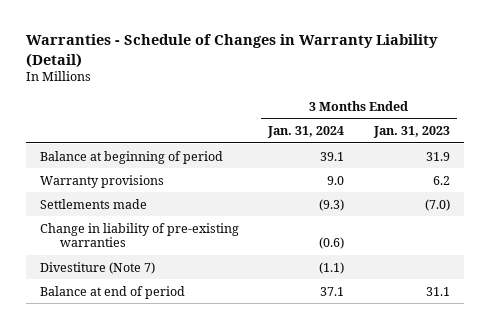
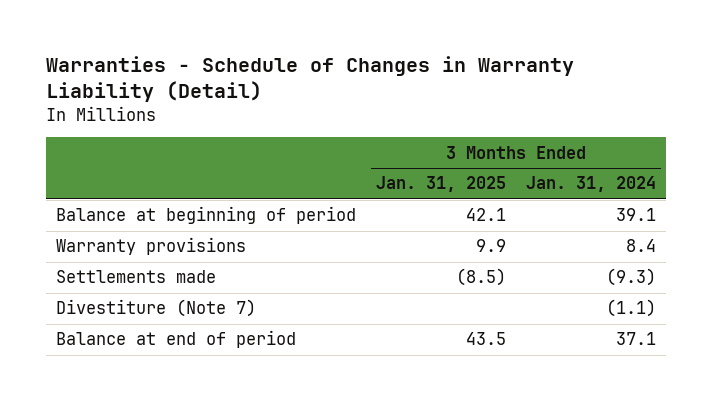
[372,125,450,138] Jan. 31, 2023 -> none
none -> [375,176,506,193] Jan. 31, 2025
[327,175,345,185] 9.0 -> [625,239,656,253] 8.4
[40,222,240,248] Change in liability of pre-existing warranties -> none

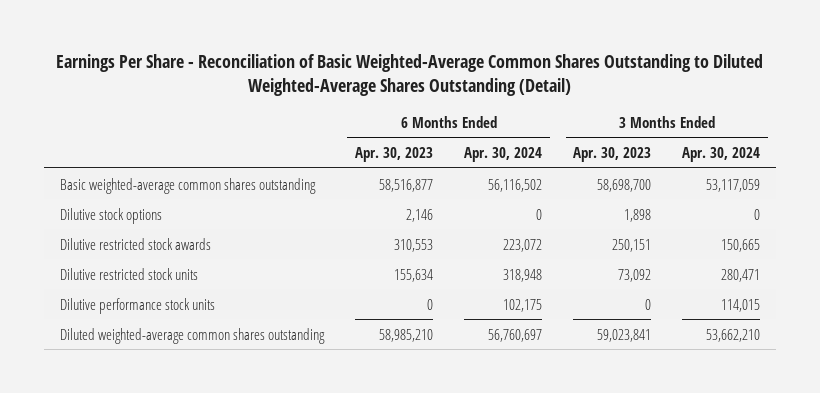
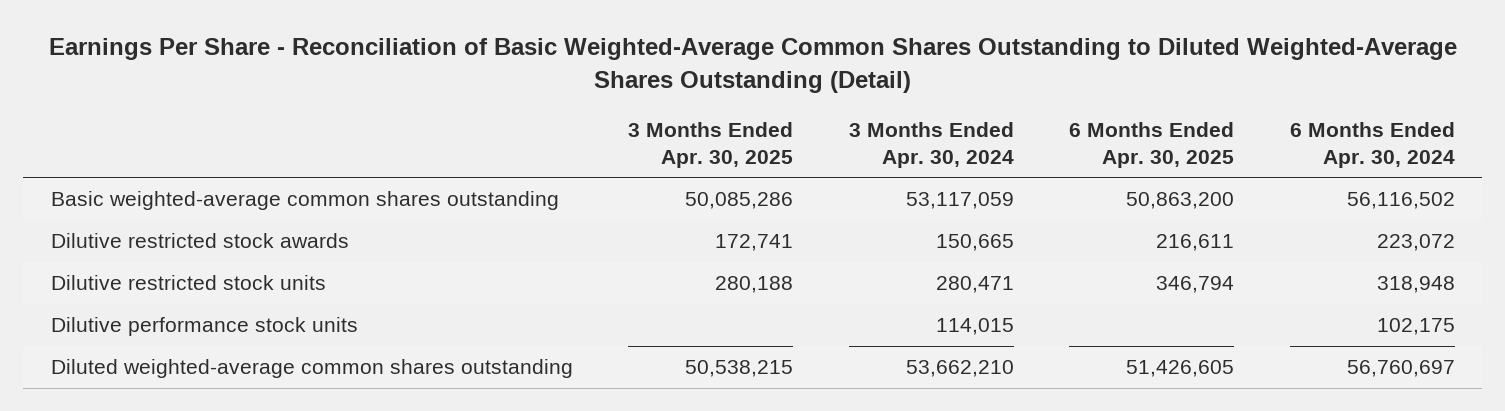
[355,147,434,163] Apr. 30, 2023 -> none
[573,147,652,163] Apr. 30, 2023 -> none
none -> [628,121,794,168] 3 Months Ended Apr. 30, 2025
none -> [1069,121,1235,168] 6 Months Ended Apr. 30, 2025
[59,207,162,224] Dilutive stock options -> none

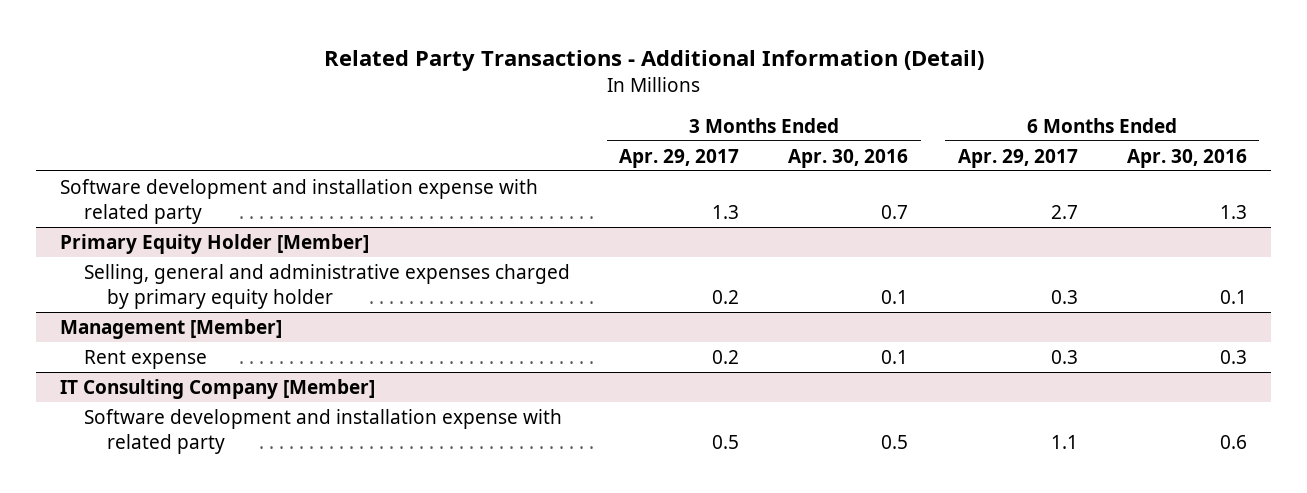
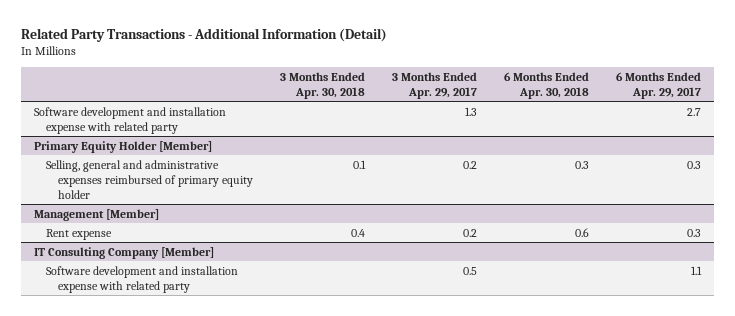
[788,148,909,168] Apr. 30, 2016 -> none
[1126,148,1247,168] Apr. 30, 2016 -> none
none -> [279,71,365,100] 3 Months Ended Apr. 30, 2018
none -> [503,71,589,100] 6 Months Ended Apr. 30, 2018
[83,263,570,309] Selling, general and administrative expenses charged by primary equity holder -> [46,159,253,199] Selling, general and administrative expenses reimbursed of primary equity holder

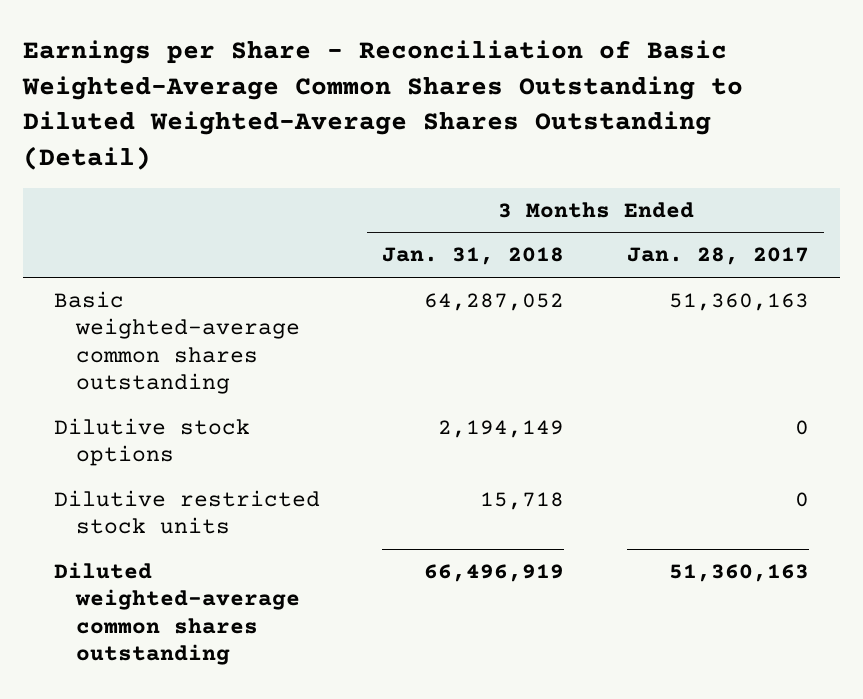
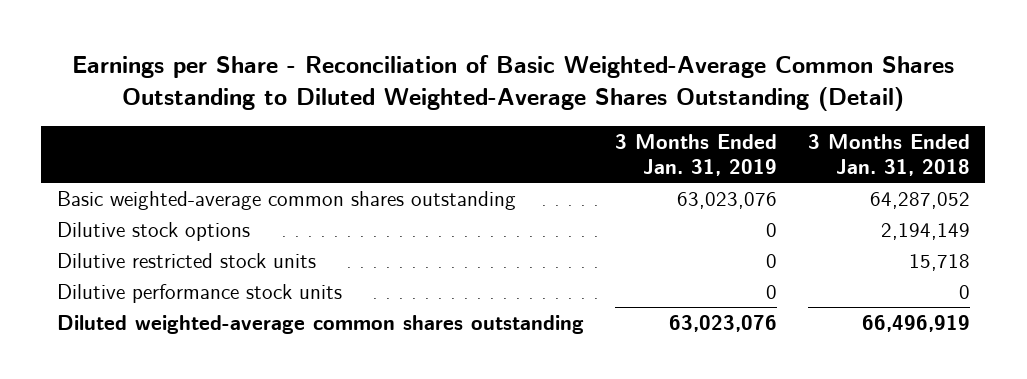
[626,247,809,266] Jan. 28, 2017 -> none
none -> [614,133,777,176] 3 Months Ended Jan. 31, 2019
none -> [56,283,342,303] Dilutive performance stock units

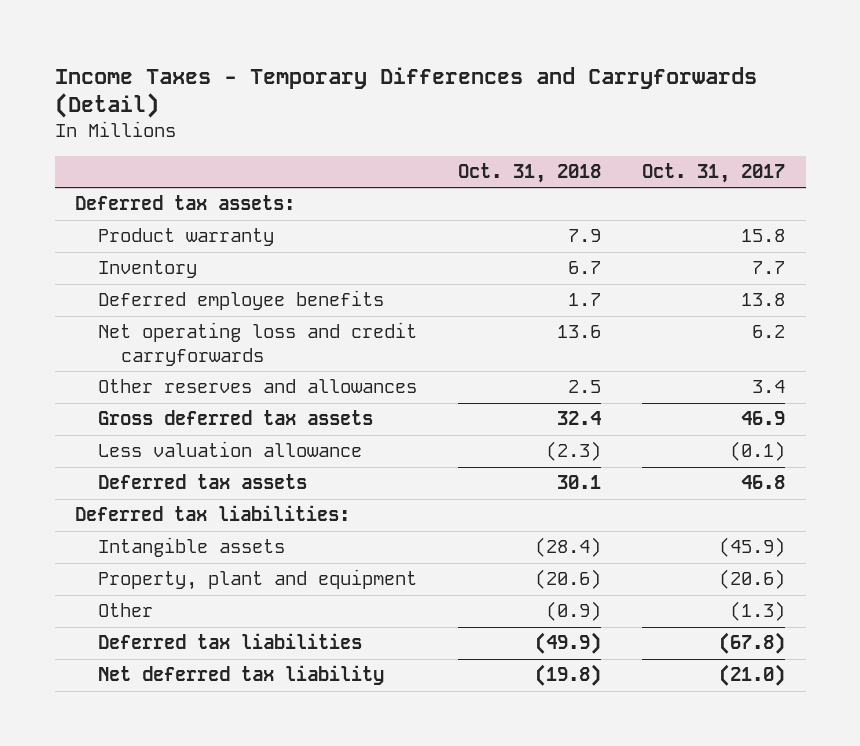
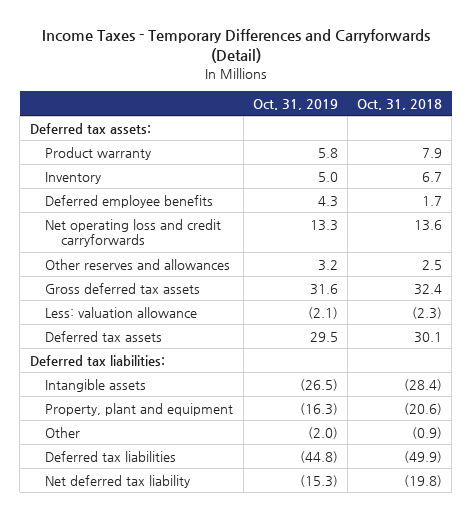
[642,163,786,184] Oct. 31, 2017 -> none
none -> [252,98,338,110] Oct. 31, 2019
[98,441,363,458] Less valuation allowance -> [45,306,198,318] Less: valuation allowance

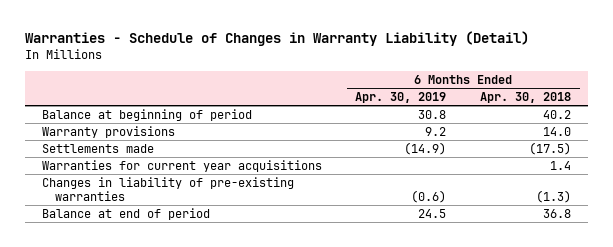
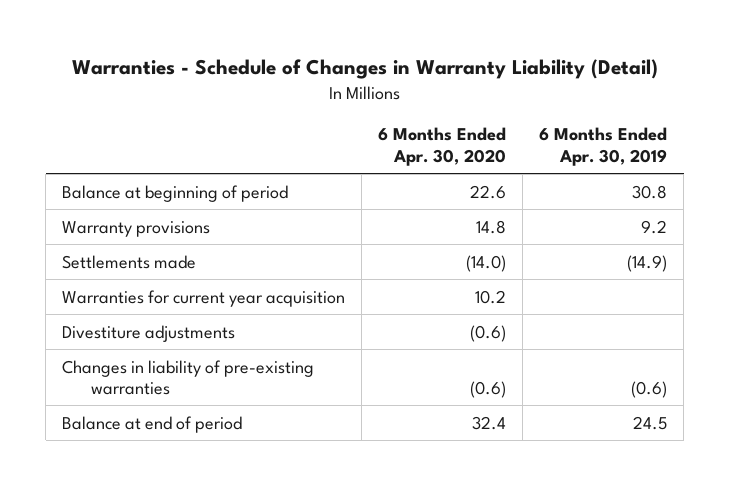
[480,92,572,104] Apr. 30, 2018 -> none
none -> [378,127,507,166] 6 Months Ended Apr. 30, 2020
[41,159,322,172] Warranties for current year acquisitions -> [62,289,346,307] Warranties for current year acquisition
none -> [62,324,236,342] Divestiture adjustments

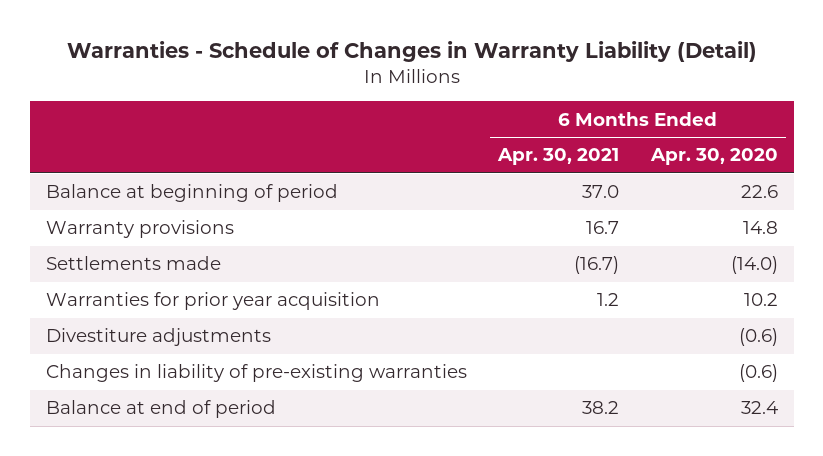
[539,127,668,166] 6 Months Ended Apr. 30, 2019 -> none
none -> [497,148,620,166] Apr. 30, 2021
[62,289,346,307] Warranties for current year acquisition -> [45,292,380,311] Warranties for prior year acquisition

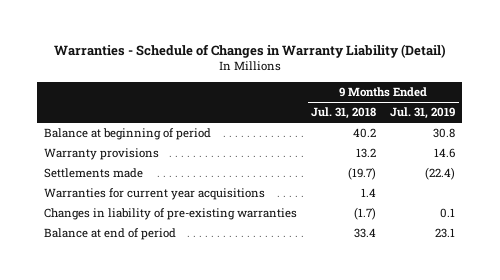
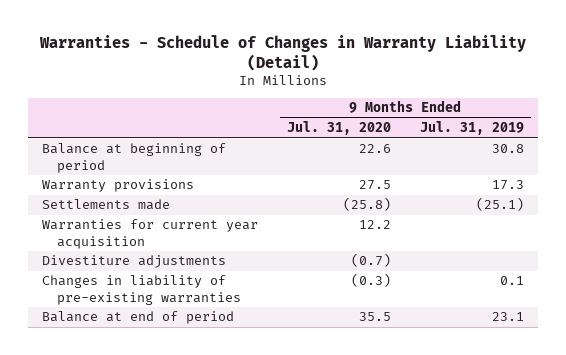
[311,107,377,120] Jul. 31, 2018 -> none
none -> [286,121,391,136] Jul. 31, 2020
[434,148,456,159] 14.6 -> [491,180,524,191] 17.3
[425,167,456,181] (22.4) -> [475,197,524,212] (25.1)
[44,188,266,201] Warranties for current year acquisitions -> [42,219,259,249] Warranties for current year acquisition
none -> [42,255,227,269] Divestiture adjustments

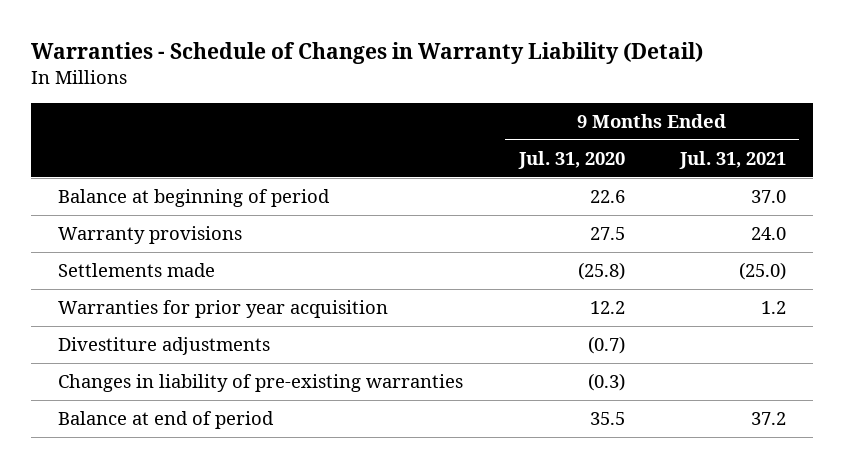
[419,121,524,136] Jul. 31, 2019 -> none
none -> [678,150,786,169] Jul. 31, 2021
[42,219,259,249] Warranties for current year acquisition -> [58,300,389,319] Warranties for prior year acquisition

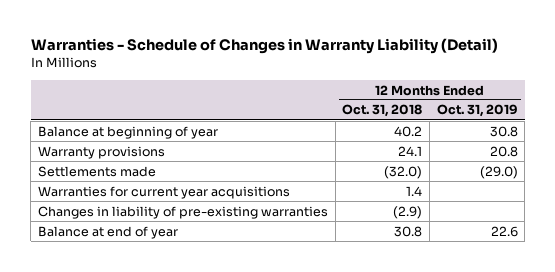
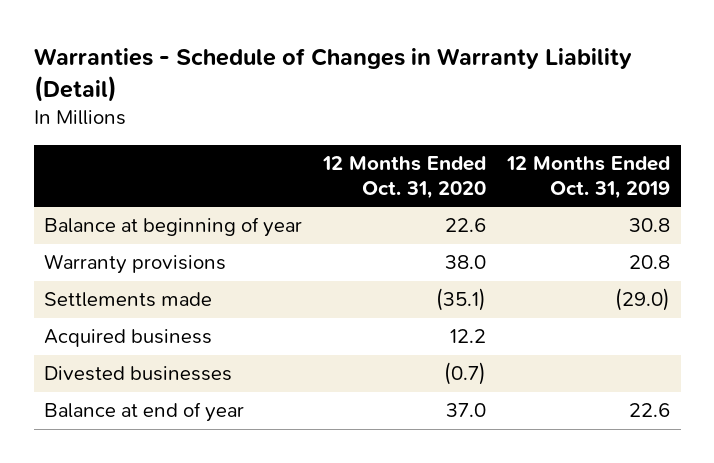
[342,104,423,118] Oct. 31, 2018 -> none
none -> [322,155,487,199] 12 Months Ended Oct. 31, 2020
[37,205,328,219] Changes in liability of pre-existing warranties -> none
[37,185,290,199] Warranties for current year acquisitions -> [44,329,213,348] Acquired business
none -> [44,366,233,382] Divested businesses

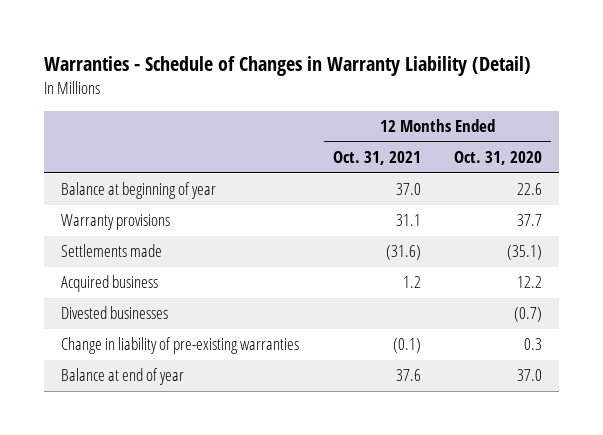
[506,155,671,199] 12 Months Ended Oct. 31, 2019 -> none
none -> [332,151,421,166] Oct. 31, 2021
[445,255,487,270] 38.0 -> [517,214,543,227] 37.7
none -> [61,337,300,355] Change in liability of pre-existing warranties

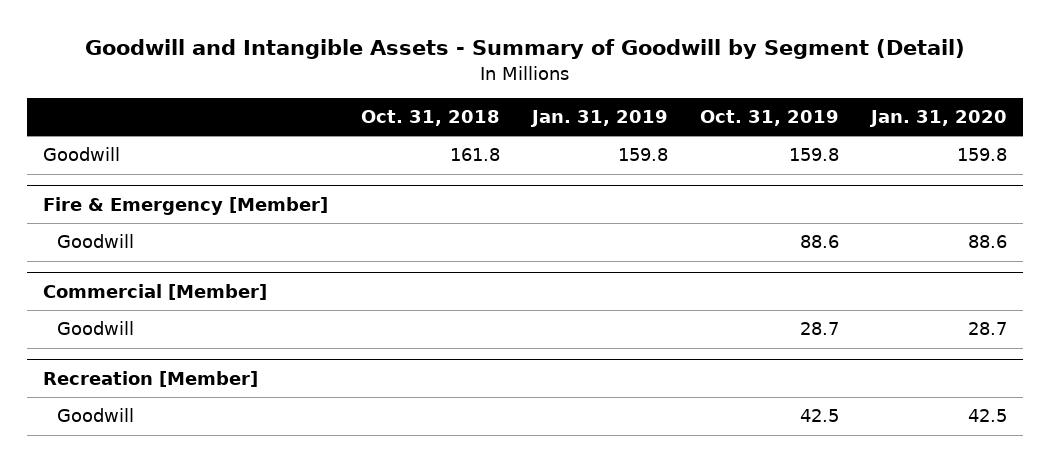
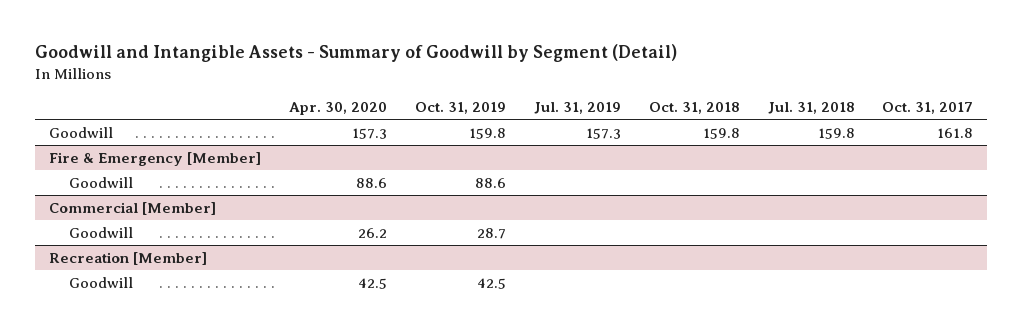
[529,109,668,127] Jan. 31, 2019 -> none
[869,109,1008,127] Jan. 31, 2020 -> none
none -> [288,101,387,115] Apr. 30, 2020
none -> [533,101,621,114] Jul. 31, 2019
none -> [767,101,855,114] Jul. 31, 2018
none -> [882,101,974,114] Oct. 31, 2017
[449,148,500,162] 161.8 -> [702,127,740,139] 159.8

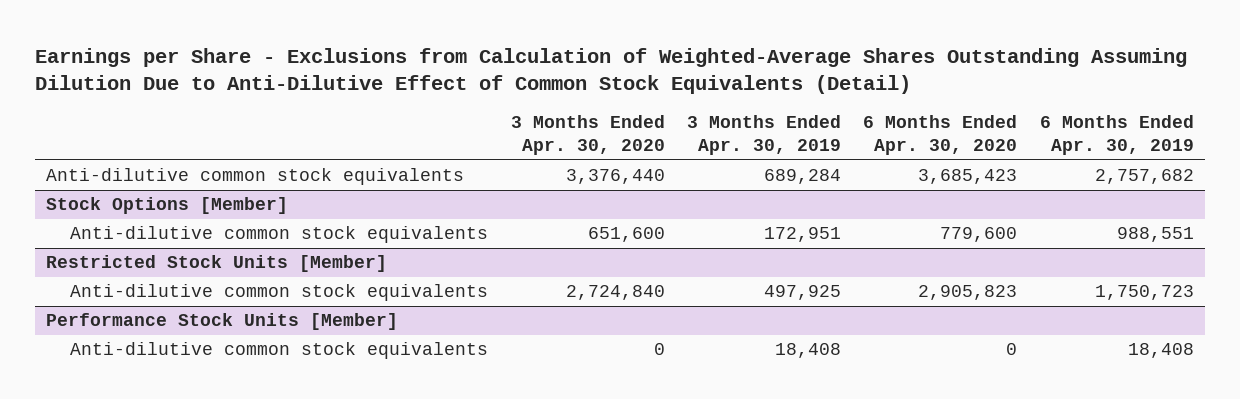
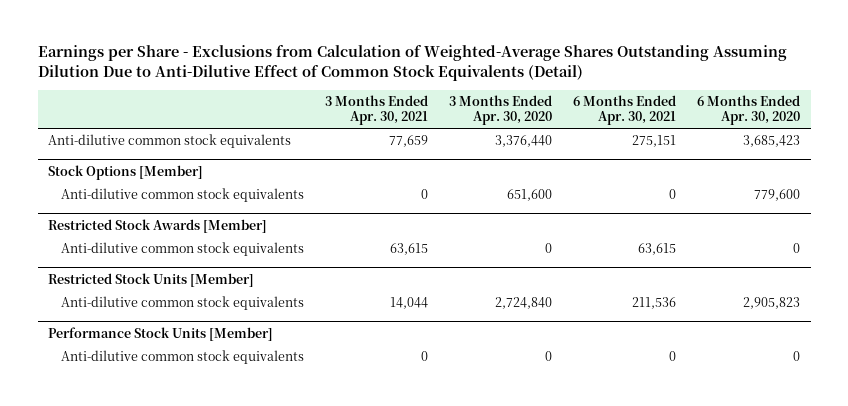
[687,115,842,156] 3 Months Ended Apr. 30, 2019 -> none
[1039,115,1194,156] 6 Months Ended Apr. 30, 2019 -> none
none -> [324,94,428,126] 3 Months Ended Apr. 30, 2021
none -> [572,94,676,126] 6 Months Ended Apr. 30, 2021
none -> [48,218,268,233] Restricted Stock Awards [Member]
none -> [60,242,304,257] Anti-dilutive common stock equivalents

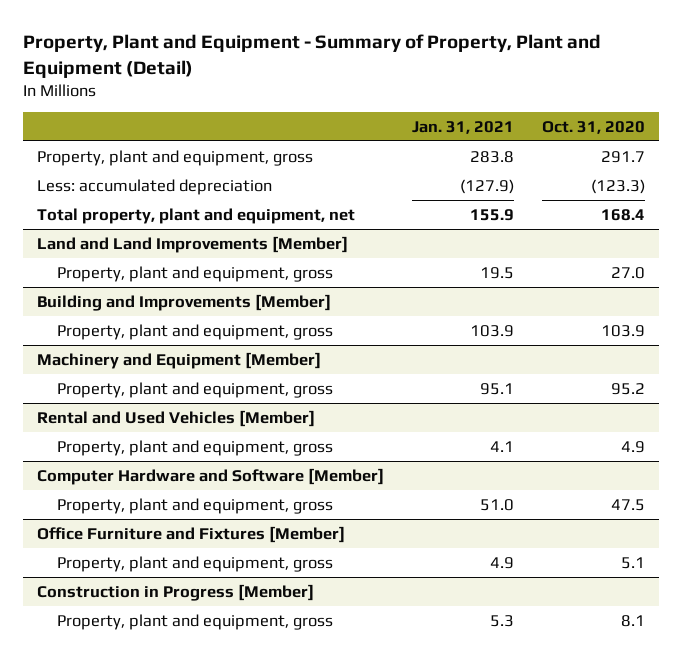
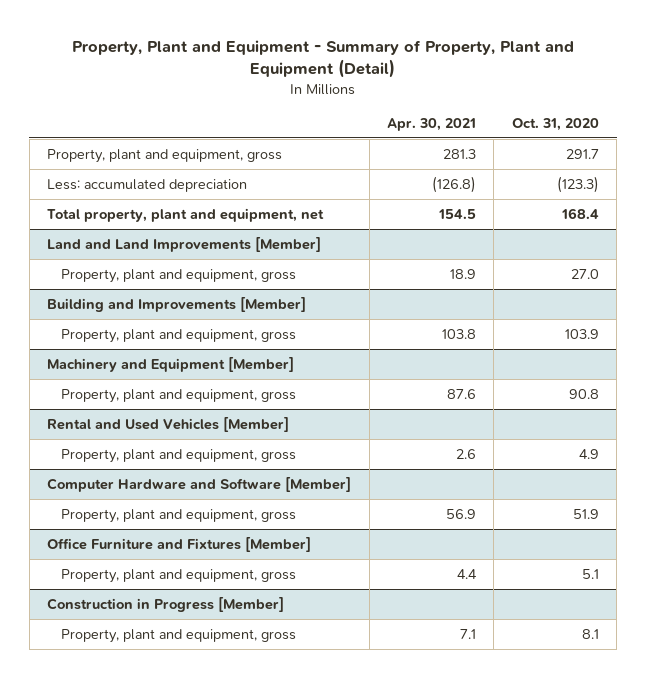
[412,120,515,134] Jan. 31, 2021 -> none
none -> [386,117,476,131] Apr. 30, 2021
[611,382,646,395] 95.2 -> [568,388,599,399] 90.8
[611,498,646,511] 47.5 -> [572,508,599,519] 51.9

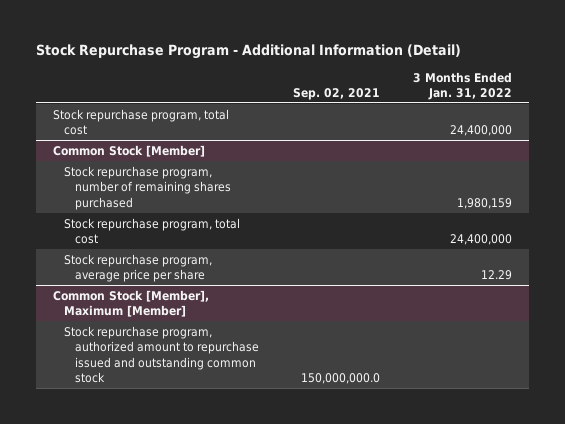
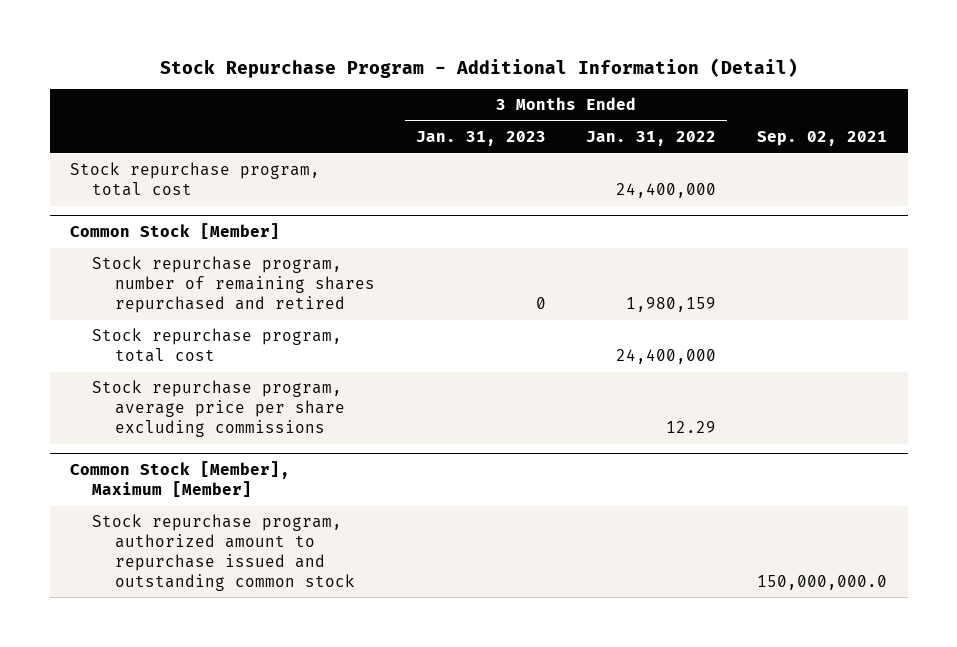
none -> [415,131,546,147] Jan. 31, 2023
[63,165,231,210] Stock repurchase program, number of remaining shares purchased -> [92,256,375,313] Stock repurchase program, number of remaining shares repurchased and retired
[63,253,212,283] Stock repurchase program, average price per share -> [92,380,345,437] Stock repurchase program, average price per share excluding commissions

